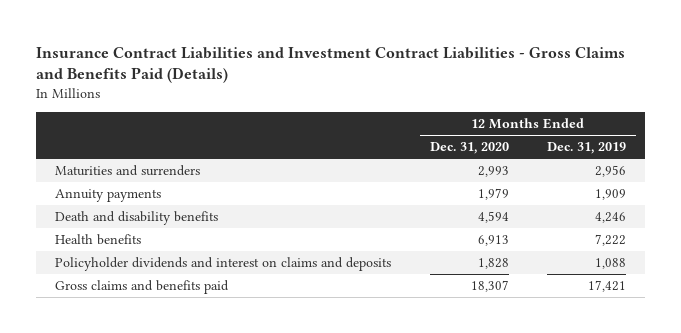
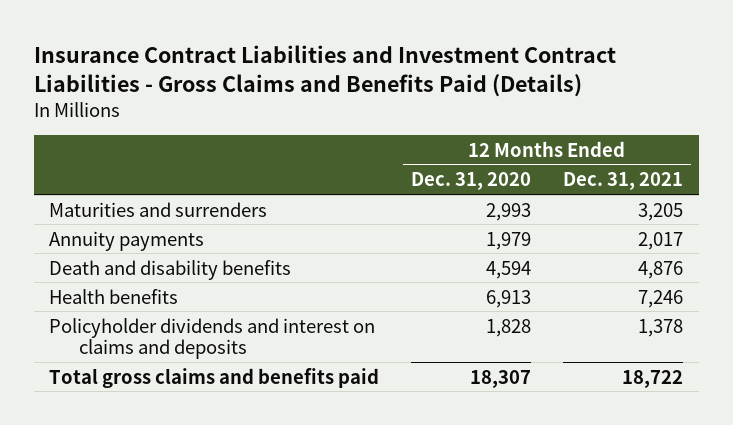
[547,142,627,155] Dec. 31, 2019 -> none
none -> [563,172,684,191] Dec. 31, 2021
[55,280,230,295] Gross claims and benefits paid -> [49,367,380,388] Total gross claims and benefits paid

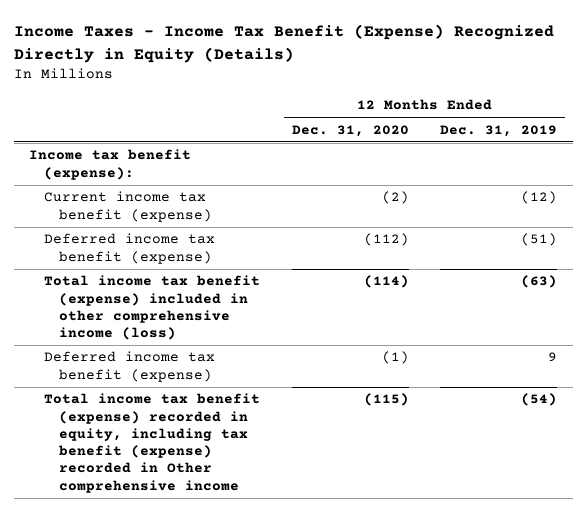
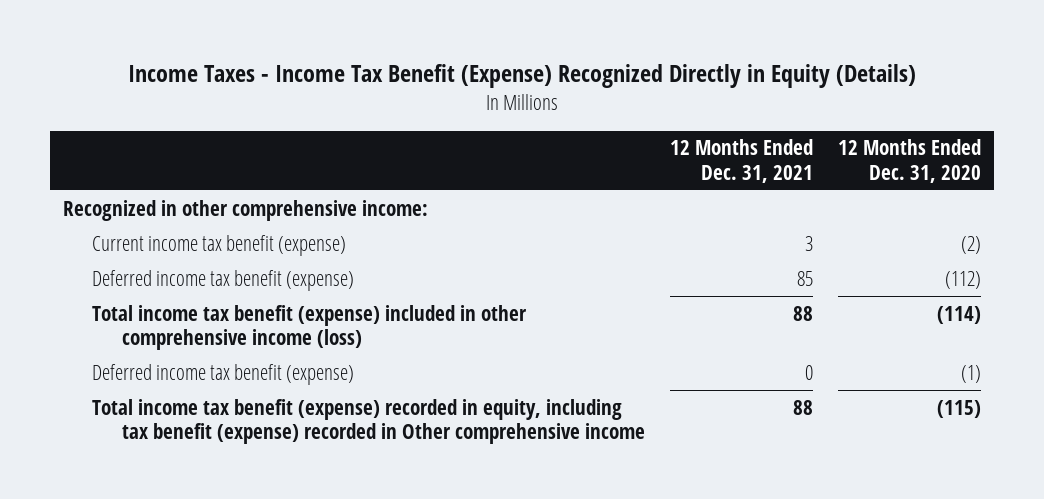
[440,124,558,137] Dec. 31, 2019 -> none
none -> [670,139,814,184] 12 Months Ended Dec. 31, 2021
[29,149,192,180] Income tax benefit (expense): -> [62,199,428,221] Recognized in other comprehensive income:

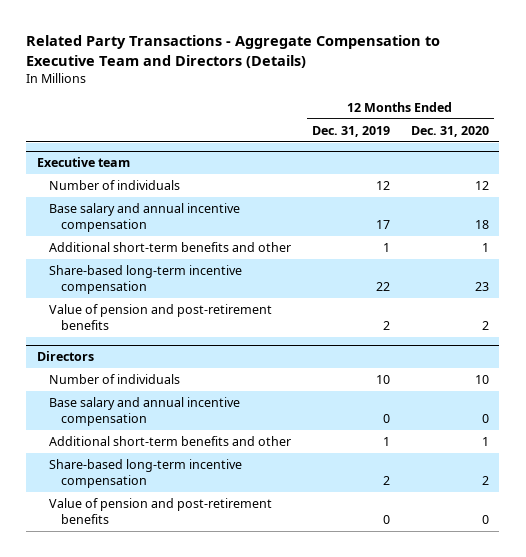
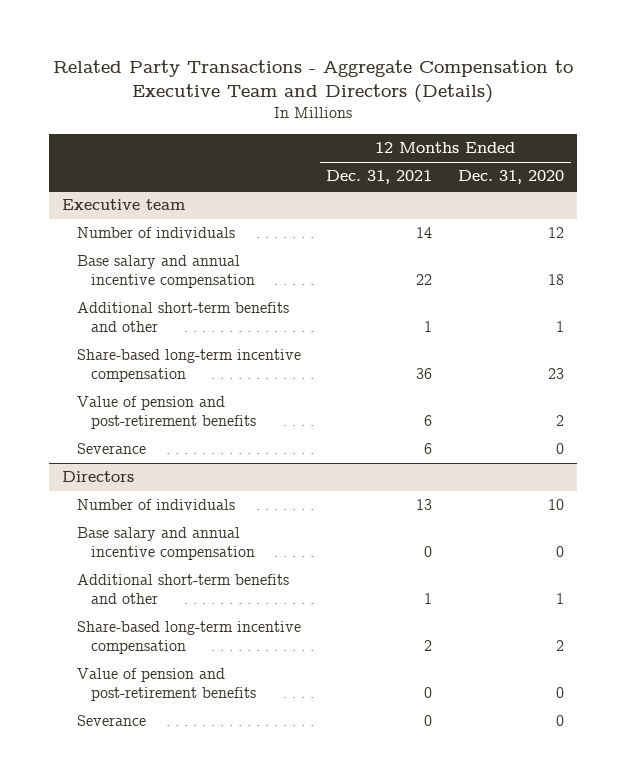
[312,125,391,137] Dec. 31, 2019 -> none
none -> [326,170,433,185] Dec. 31, 2021
none -> [76,443,146,455] Severance
none -> [76,715,146,727] Severance

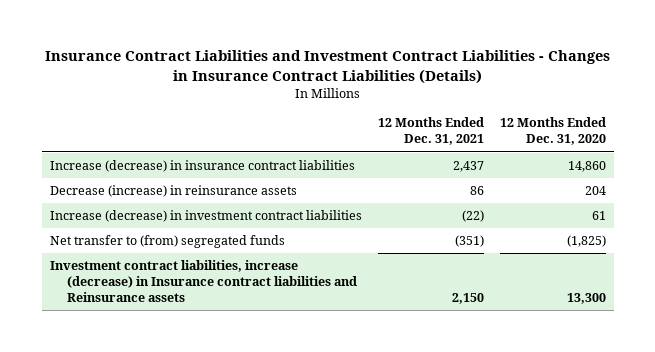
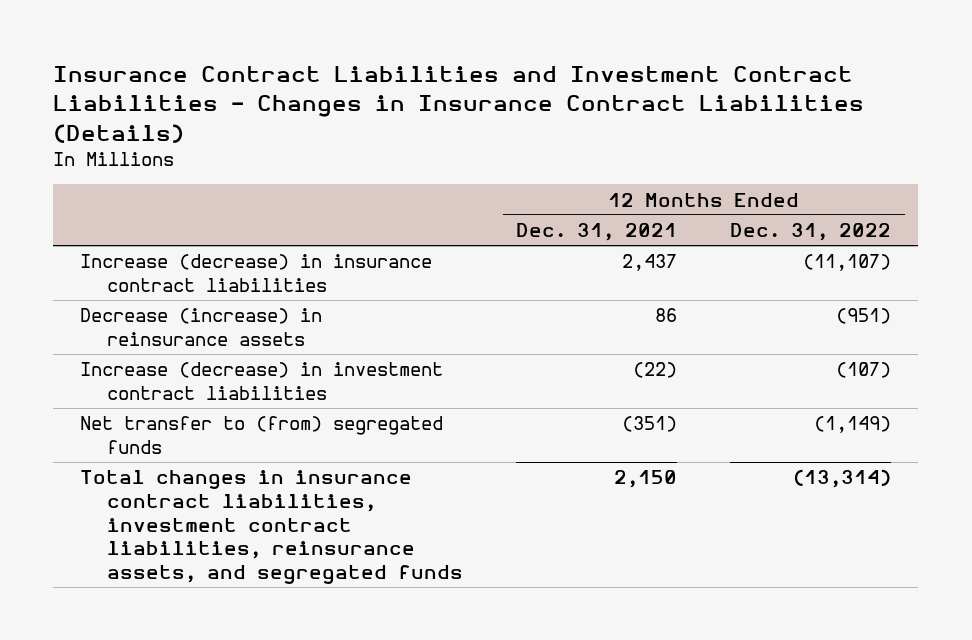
[499,117,606,146] 12 Months Ended Dec. 31, 2020 -> none
none -> [730,223,892,242] Dec. 31, 2022
[49,260,358,303] Investment contract liabilities, increase (decrease) in Insurance contract liabilities and Reinsurance assets -> [80,470,463,584] Total changes in insurance contract liabilities, investment contract liabilities, reinsurance assets, and segregated funds

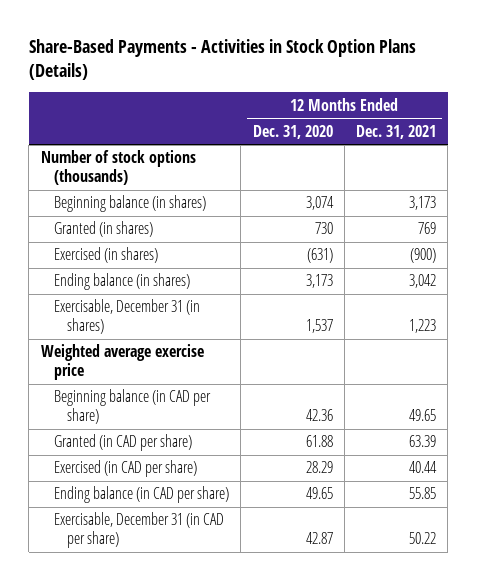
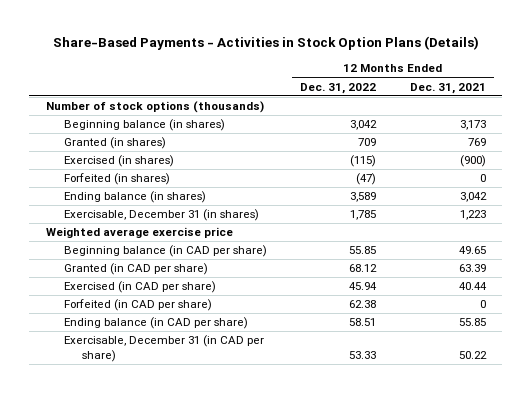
[252,124,333,139] Dec. 31, 2020 -> none
none -> [300,82,377,94] Dec. 31, 2022
none -> [63,173,170,186] Forfeited (in shares)
none -> [63,299,212,312] Forfeited (in CAD per share)

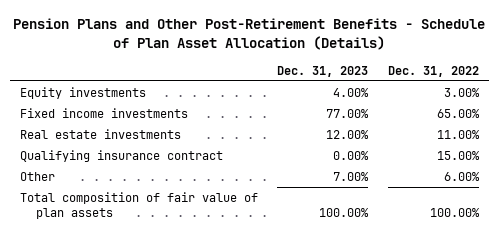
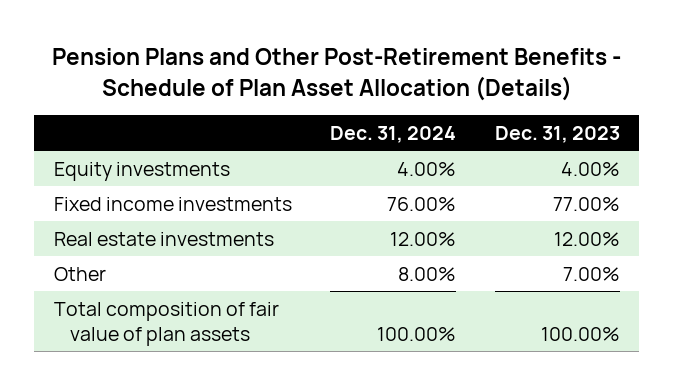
[388,65,480,77] Dec. 31, 2022 -> none
none -> [330,126,457,144] Dec. 31, 2024
[19,149,223,162] Qualifying insurance contract -> none

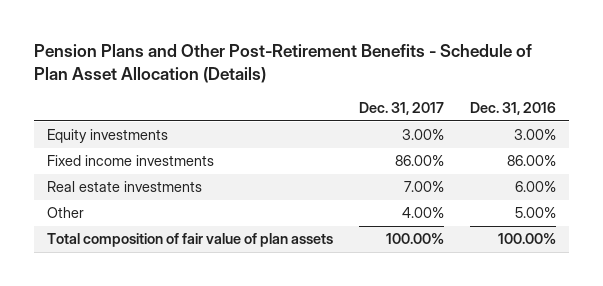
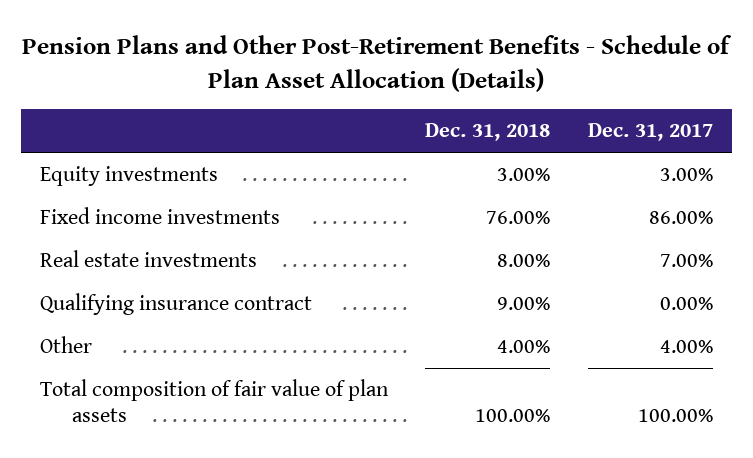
[469,102,556,116] Dec. 31, 2016 -> none
none -> [425,123,551,142] Dec. 31, 2018
none -> [39,293,312,316] Qualifying insurance contract

